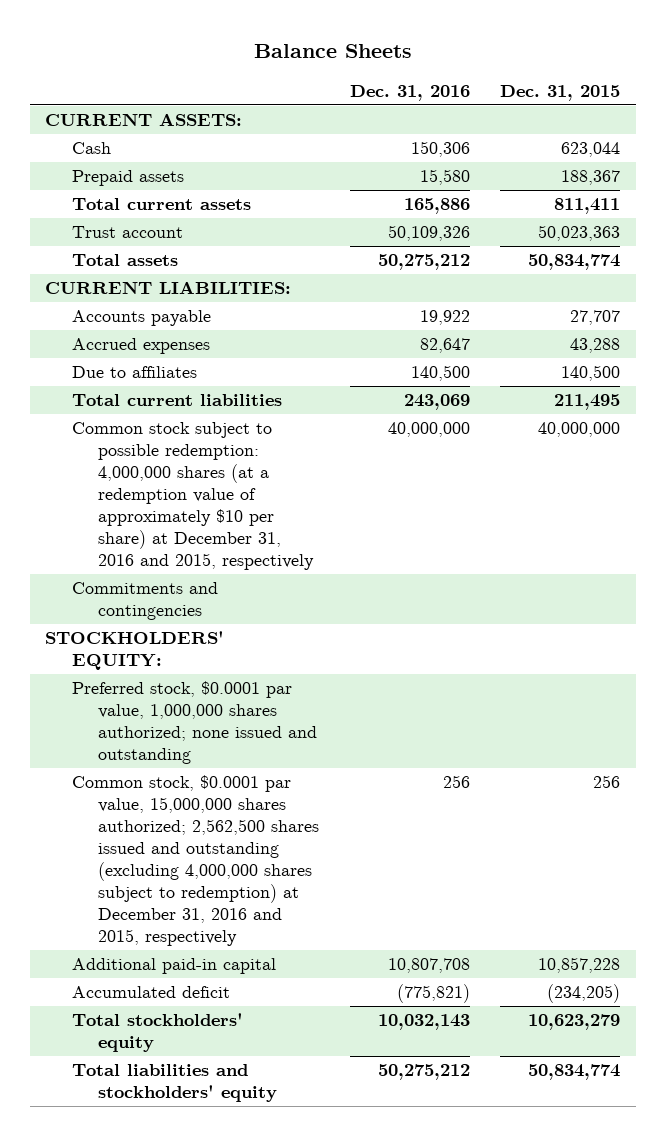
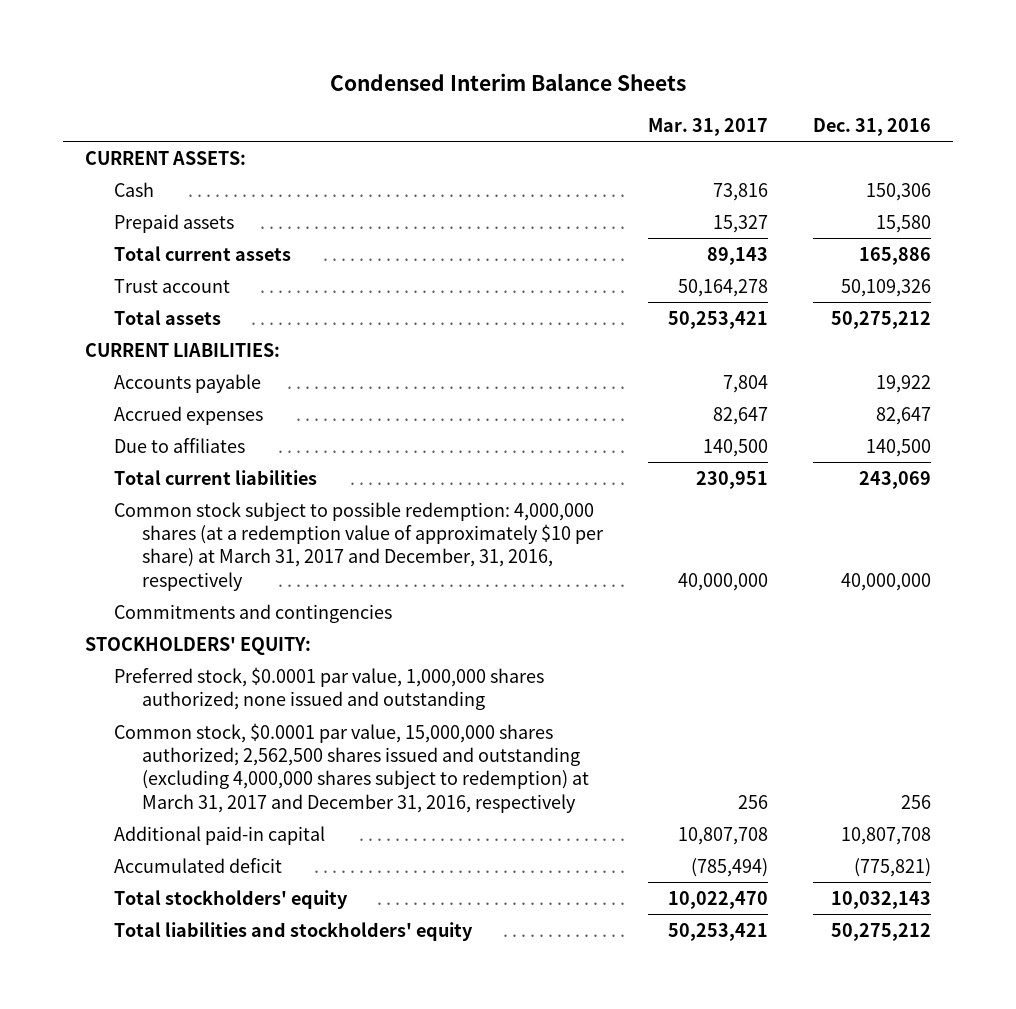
[253,44,412,59] Balance Sheets -> [329,72,686,91] Condensed Interim Balance Sheets
[500,84,621,101] Dec. 31, 2015 -> none
none -> [647,117,768,136] Mar. 31, 2017
[71,422,314,570] Common stock subject to possible redemption: 4,000,000 shares (at a redemption value of approximately $10 per share) at December 31, 2016 and 2015, respectively -> [113,501,604,591] Common stock subject to possible redemption: 4,000,000 shares (at a redemption value of approximately $10 per share) at March 31, 2017 and December, 31, 2016, respectively
[71,775,319,946] Common stock, $0.0001 par value, 15,000,000 shares authorized; 2,562,500 shares issued and outstanding (excluding 4,000,000 shares subject to redemption) at December 31, 2016 and 2015, respectively -> [113,722,589,813] Common stock, $0.0001 par value, 15,000,000 shares authorized; 2,562,500 shares issued and outstanding (excluding 4,000,000 shares subject to redemption) at March 31, 2017 and December 31, 2016, respectively

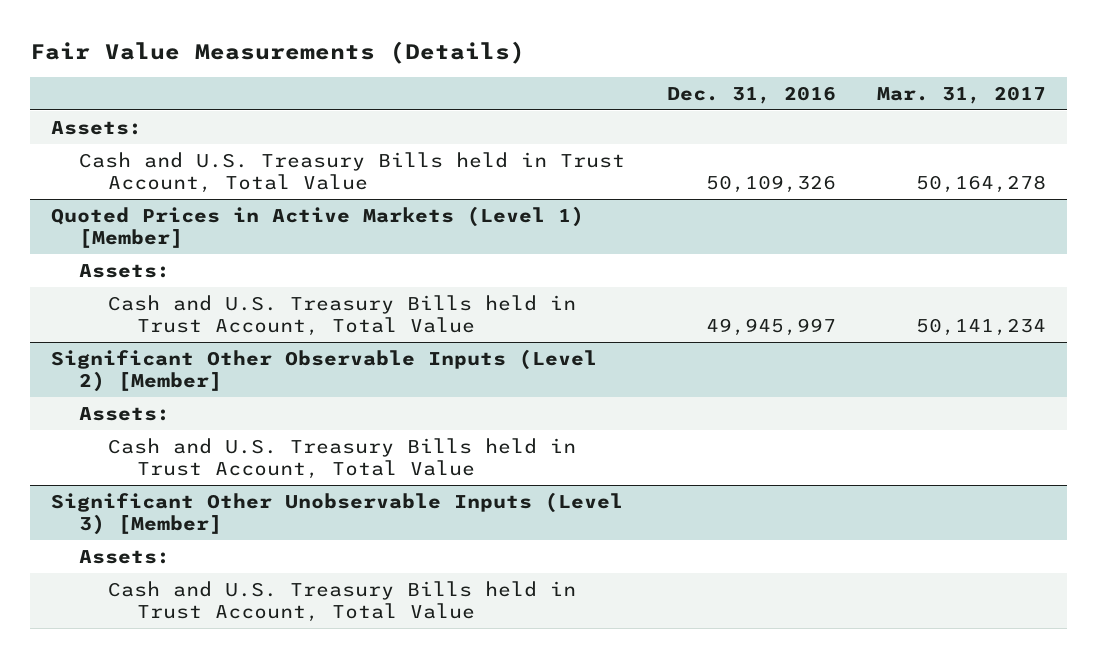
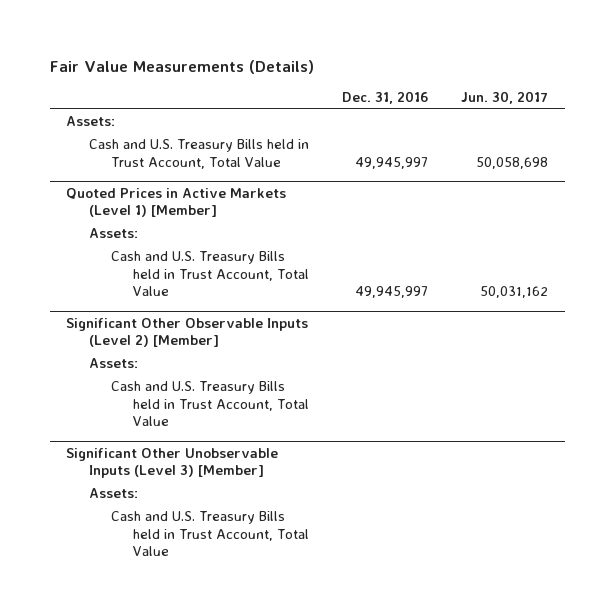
[877,85,1047,104] Mar. 31, 2017 -> none
none -> [461,91,549,105] Jun. 30, 2017
[705,174,836,193] 50,109,326 -> [355,156,429,169] 49,945,997

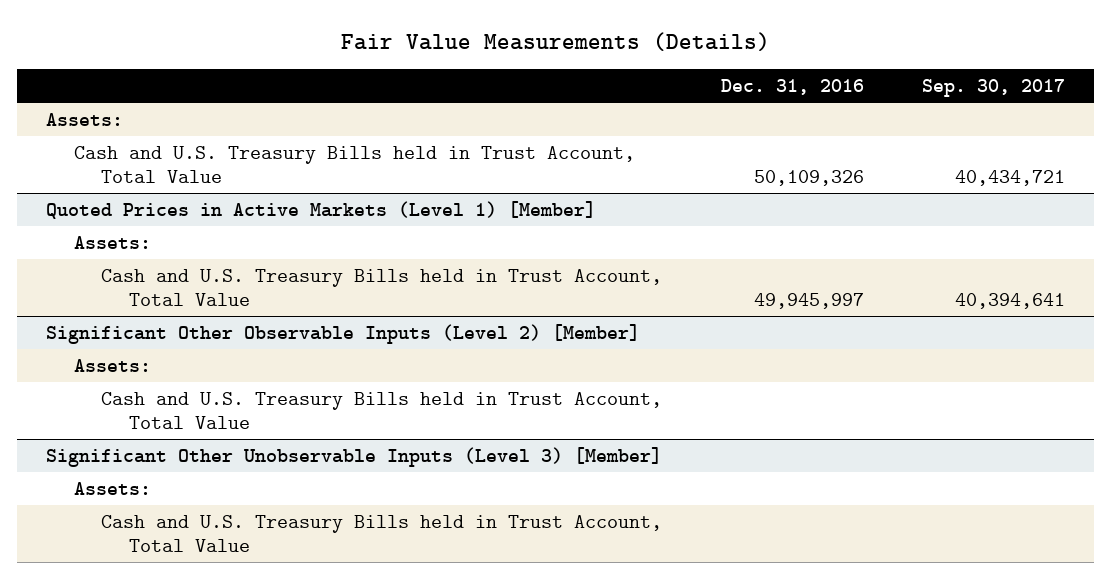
[461,91,549,105] Jun. 30, 2017 -> none
none -> [921,78,1065,97] Sep. 30, 2017
[355,156,429,169] 49,945,997 -> [753,169,864,186] 50,109,326

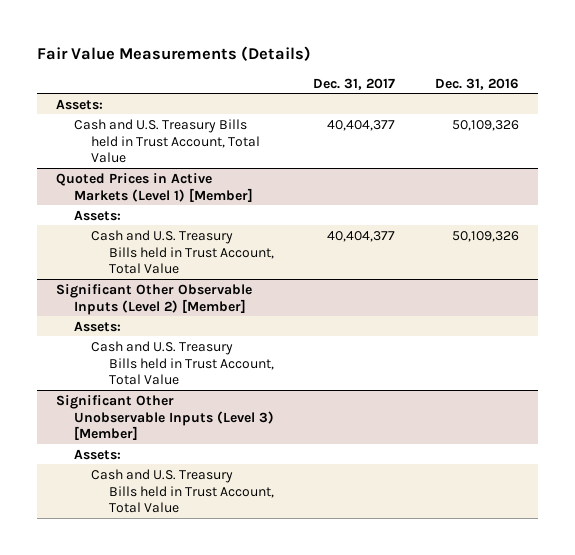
[921,78,1065,97] Sep. 30, 2017 -> none
none -> [313,77,396,90] Dec. 31, 2017
[753,292,864,309] 49,945,997 -> [451,230,519,242] 50,109,326

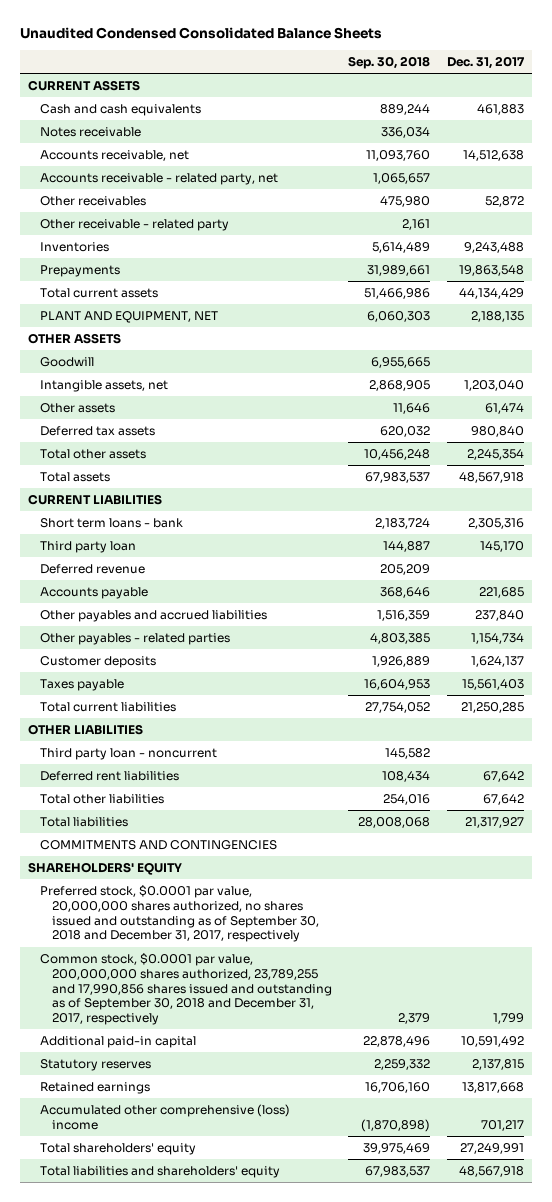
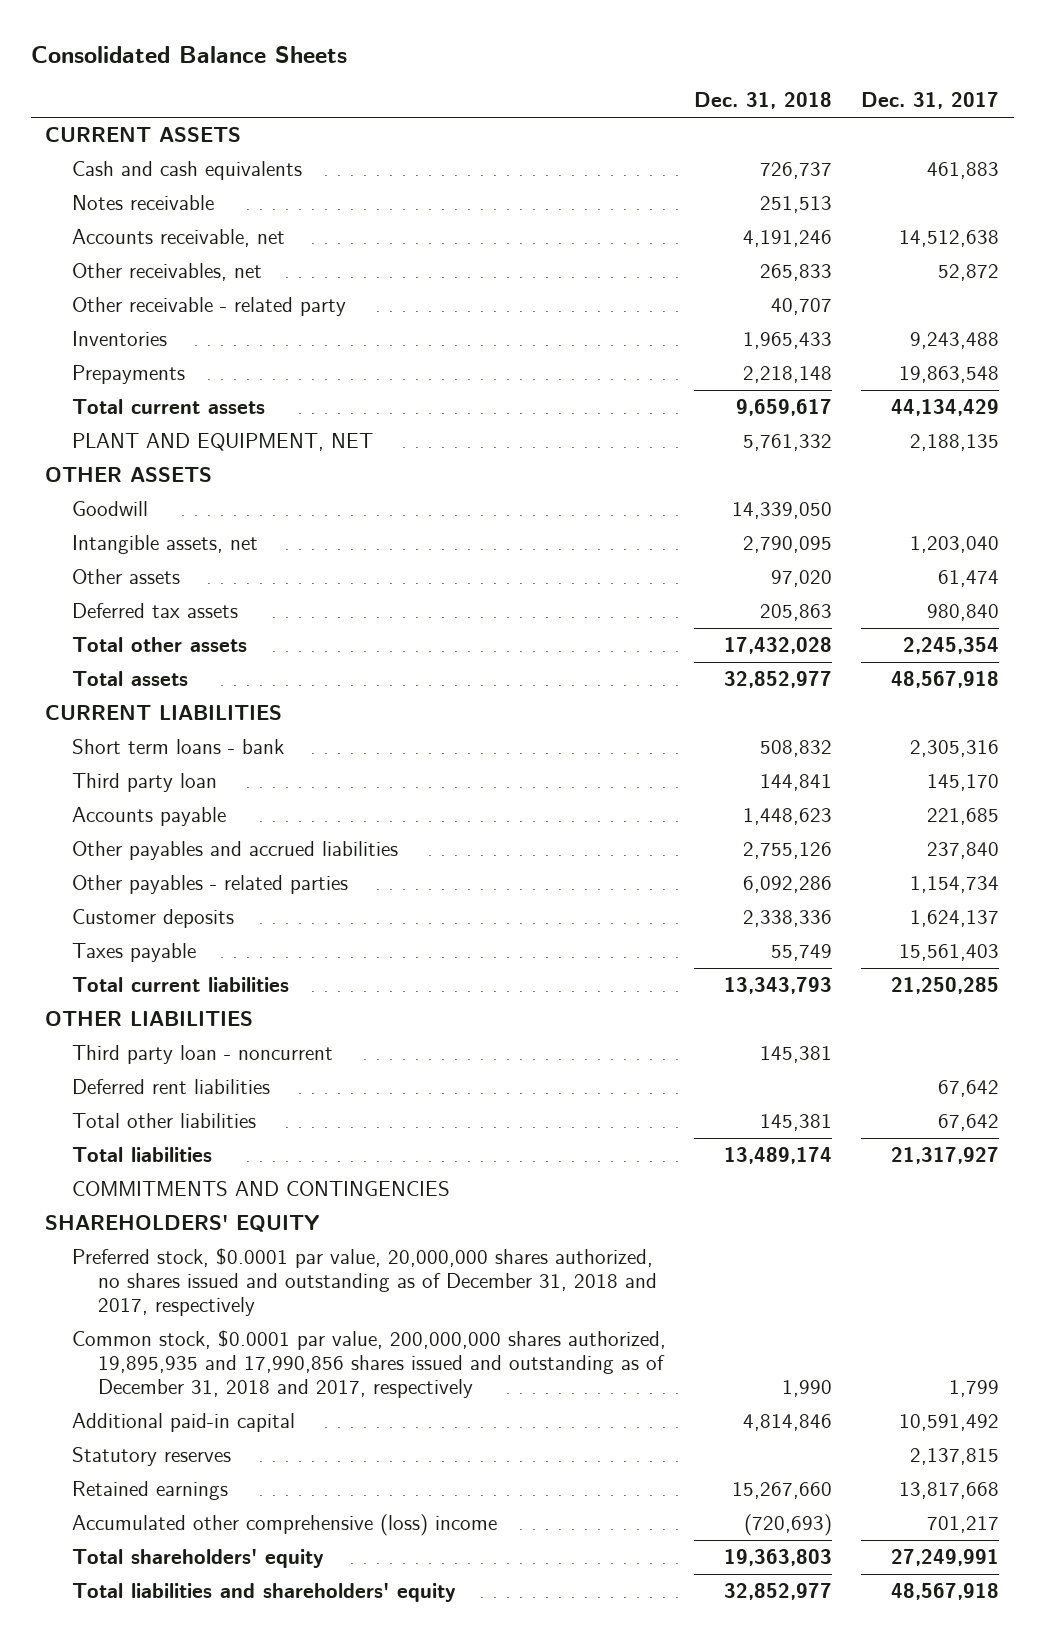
[19,27,382,40] Unaudited Condensed Consolidated Balance Sheets -> [30,45,347,63] Consolidated Balance Sheets
[348,55,431,69] Sep. 30, 2018 -> none
none -> [694,92,833,110] Dec. 31, 2018
[39,172,278,185] Accounts receivable - related party, net -> none
[39,195,146,206] Other receivables -> [71,263,262,282] Other receivables, net
[39,563,145,574] Deferred revenue -> none
[39,884,319,943] Preferred stock, $0.0001 par value, 20,000,000 shares authorized, no shares issued and outstanding as of September 30, 2018 and December 31, 2017, respectively -> [71,1248,657,1317] Preferred stock, $0.0001 par value, 20,000,000 shares authorized, no shares issued and outstanding as of December 31, 2018 and 2017, respectively
[39,952,332,1026] Common stock, $0.0001 par value, 200,000,000 shares authorized, 23,789,255 and 17,990,856 shares issued and outstanding as of September 30, 2018 and December 31, 2017, respectively -> [71,1330,666,1399] Common stock, $0.0001 par value, 200,000,000 shares authorized, 19,895,935 and 17,990,856 shares issued and outstanding as of December 31, 2018 and 2017, respectively

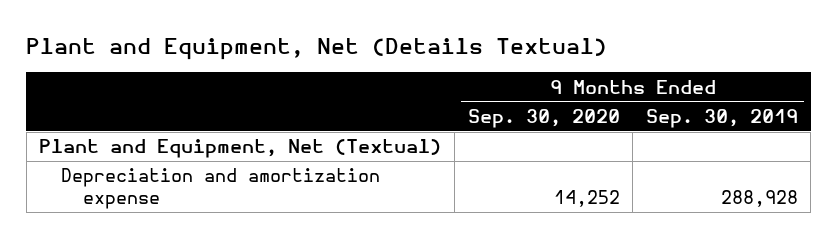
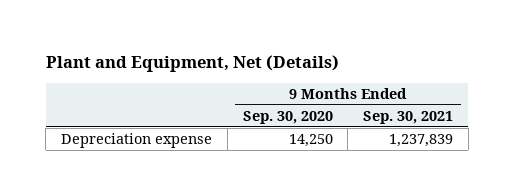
[26,38,608,61] Plant and Equipment, Net (Details Textual) -> [45,55,339,73] Plant and Equipment, Net (Details)
[645,108,798,128] Sep. 30, 2019 -> none
none -> [363,111,454,125] Sep. 30, 2021
[39,139,442,159] Plant and Equipment, Net (Textual) -> none
[61,168,381,210] Depreciation and amortization expense -> [61,133,213,149] Depreciation expense
[553,190,620,208] 14,252 -> [288,134,333,148] 14,250

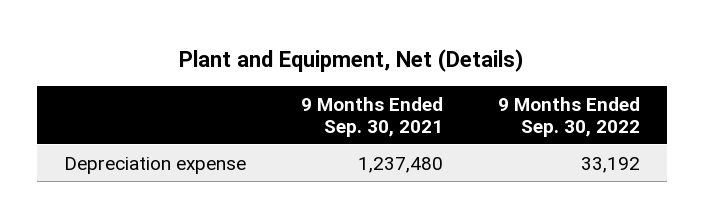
[242,111,333,125] Sep. 30, 2020 -> none
none -> [497,96,640,137] 9 Months Ended Sep. 30, 2022
[389,134,454,148] 1,237,839 -> [358,156,444,173] 1,237,480

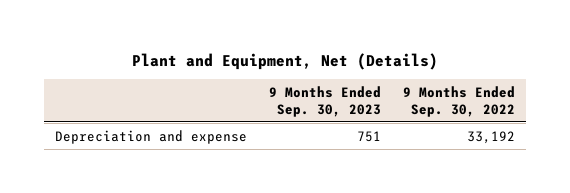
[301,96,444,137] 9 Months Ended Sep. 30, 2021 -> none
none -> [269,85,382,117] 9 Months Ended Sep. 30, 2023
[64,156,247,174] Depreciation expense -> [55,129,248,144] Depreciation and expense

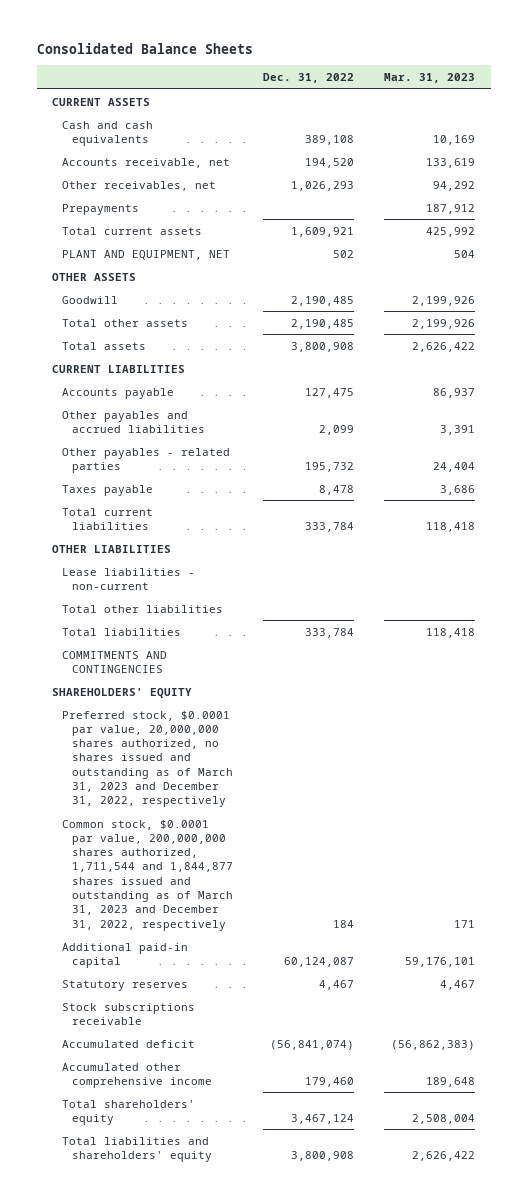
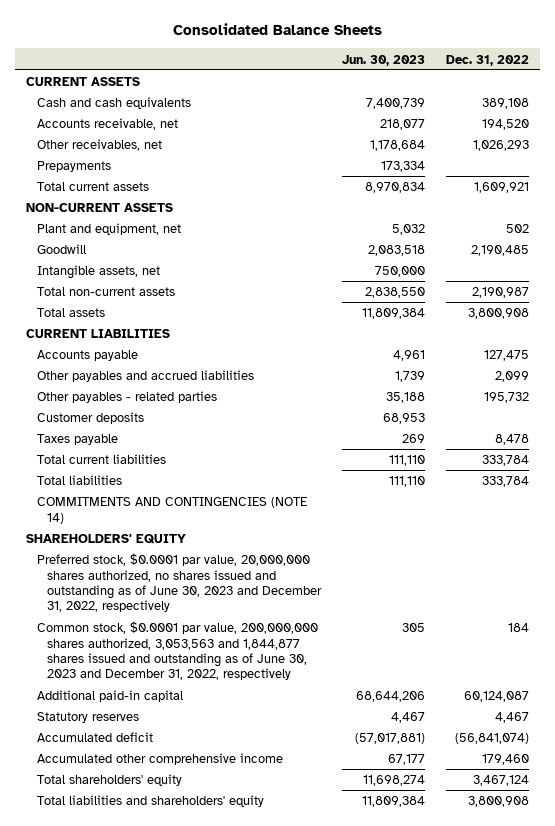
[384,73,476,84] Mar. 31, 2023 -> none
none -> [342,54,426,66] Jun. 30, 2023
[51,272,136,281] OTHER ASSETS -> none
none -> [25,203,173,213] NON-CURRENT ASSETS
[61,249,230,260] PLANT AND EQUIPMENT, NET -> [36,223,181,236] Plant and equipment, net
none -> [36,265,160,280] Intangible assets, net
[61,318,188,327] Total other assets -> [36,287,175,297] Total non-current assets
[291,318,355,329] 2,190,485 -> [472,287,530,299] 2,190,987
none -> [36,412,144,425] Customer deposits
[51,544,171,553] OTHER LIABILITIES -> none
[61,567,195,590] Lease liabilities - non-current -> none
[61,604,223,613] Total other liabilities -> none
[61,650,167,673] COMMITMENTS AND CONTINGENCIES -> [36,497,307,524] COMMITMENTS AND CONTINGENCIES (NOTE 14)
[61,710,234,808] Preferred stock, $0.0001 par value, 20,000,000 shares authorized, no shares issued and outstanding as of March 31, 2023 and December 31, 2022, respectively -> [36,553,323,613] Preferred stock, $0.0001 par value, 20,000,000 shares authorized, no shares issued and outstanding as of June 30, 2023 and December 31, 2022, respectively
[61,819,234,931] Common stock, $0.0001 par value, 200,000,000 shares authorized, 1,711,544 and 1,844,877 shares issued and outstanding as of March 31, 2023 and December 31, 2022, respectively -> [36,621,318,681] Common stock, $0.0001 par value, 200,000,000 shares authorized, 3,053,563 and 1,844,877 shares issued and outstanding as of June 30, 2023 and December 31, 2022, respectively
[61,1002,195,1025] Stock subscriptions receivable -> none

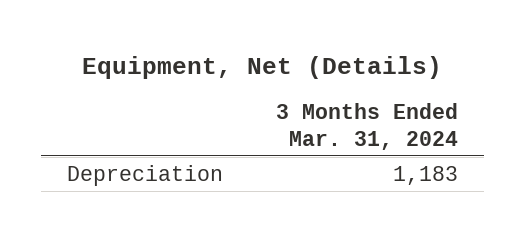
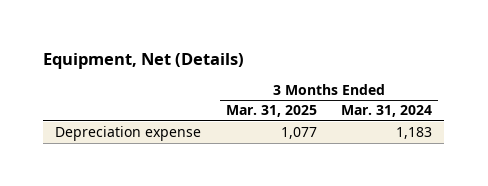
none -> [225,105,317,118] Mar. 31, 2025
[66,165,223,187] Depreciation -> [55,126,202,142] Depreciation expense

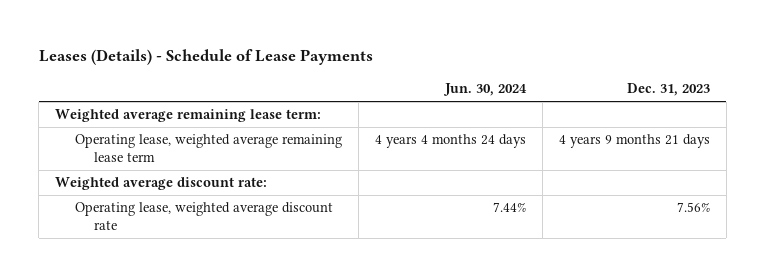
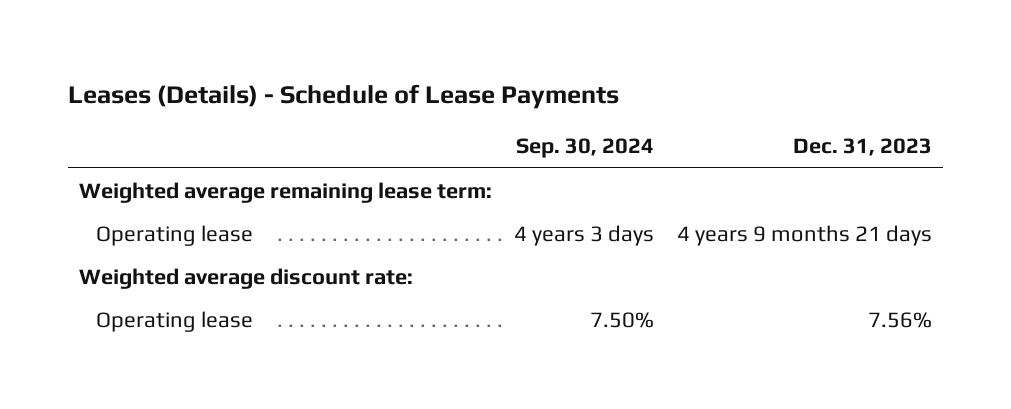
[442,83,527,97] Jun. 30, 2024 -> none
none -> [516,138,655,159] Sep. 30, 2024
[74,134,342,162] Operating lease, weighted average remaining lease term -> [96,224,254,246] Operating lease
[74,202,333,230] Operating lease, weighted average discount rate -> [96,310,254,332] Operating lease

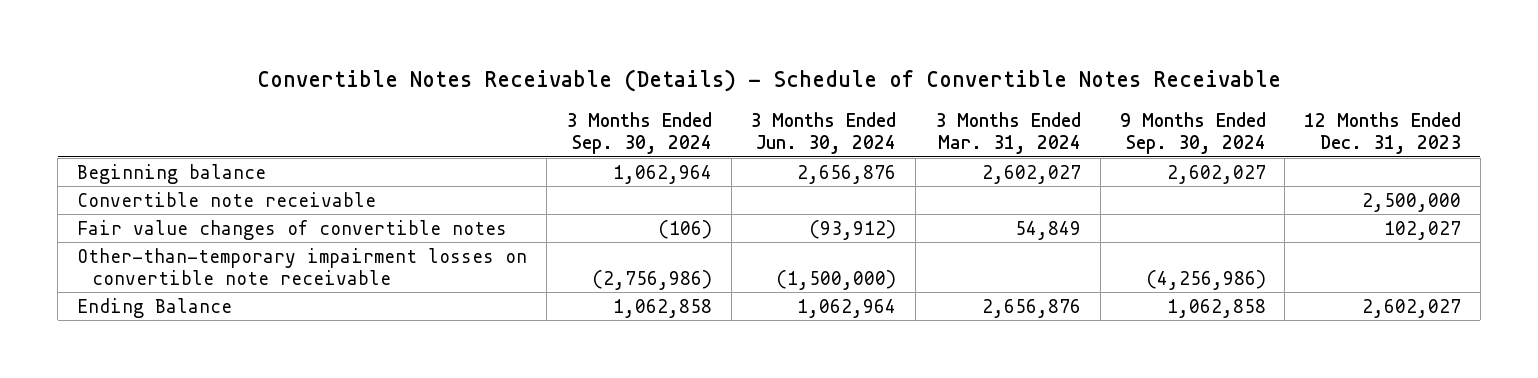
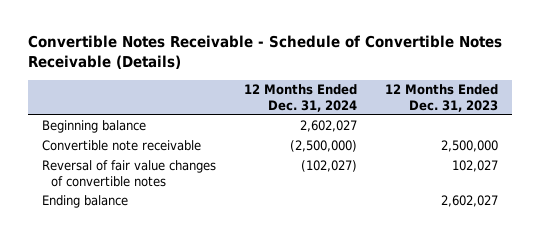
[257,69,1282,93] Convertible Notes Receivable (Details) - Schedule of Convertible Notes Receivable -> [27,35,502,70] Convertible Notes Receivable - Schedule of Convertible Notes Receivable (Details)
[565,111,712,155] 3 Months Ended Sep. 30, 2024 -> none
[750,111,897,155] 3 Months Ended Jun. 30, 2024 -> none
[934,111,1081,155] 3 Months Ended Mar. 31, 2024 -> none
[1119,111,1266,155] 9 Months Ended Sep. 30, 2024 -> none
none -> [243,84,357,112] 12 Months Ended Dec. 31, 2024
[77,247,528,285] Other-than-temporary impairment losses on convertible note receivable -> none
[77,219,508,240] Fair value changes of convertible notes -> [41,160,216,187] Reversal of fair value changes of convertible notes
[77,297,233,318] Ending Balance -> [41,195,128,209] Ending balance

